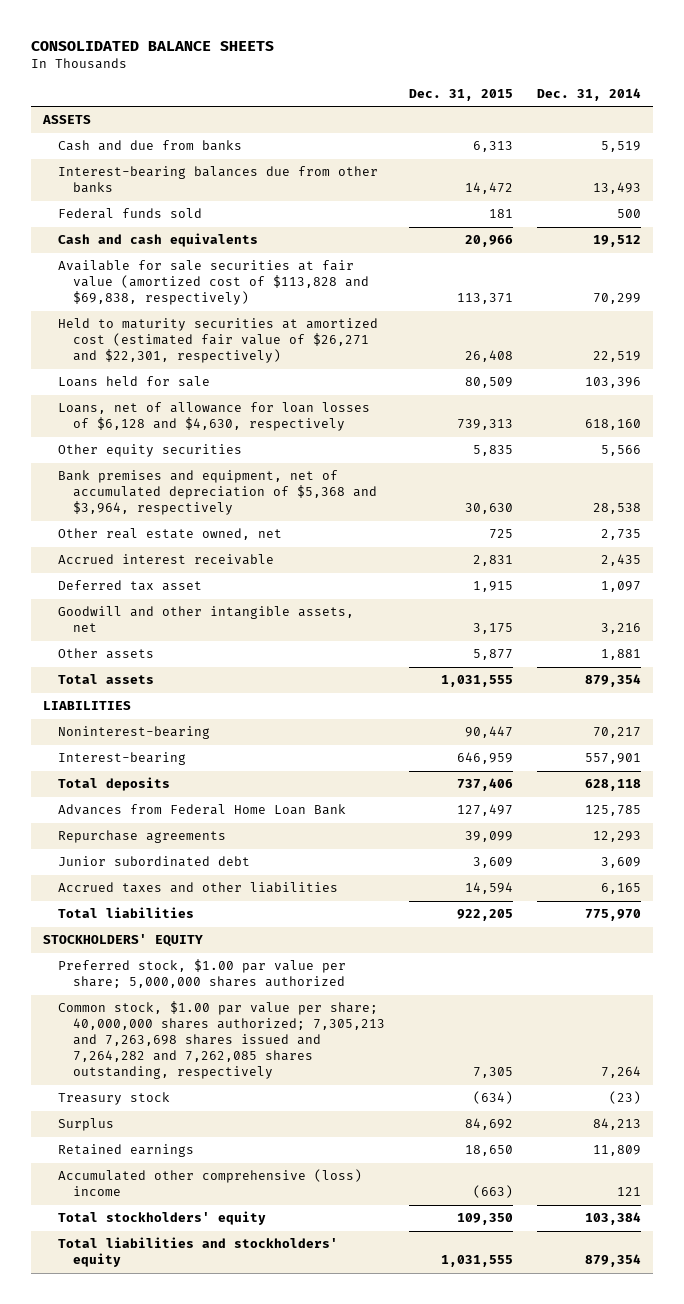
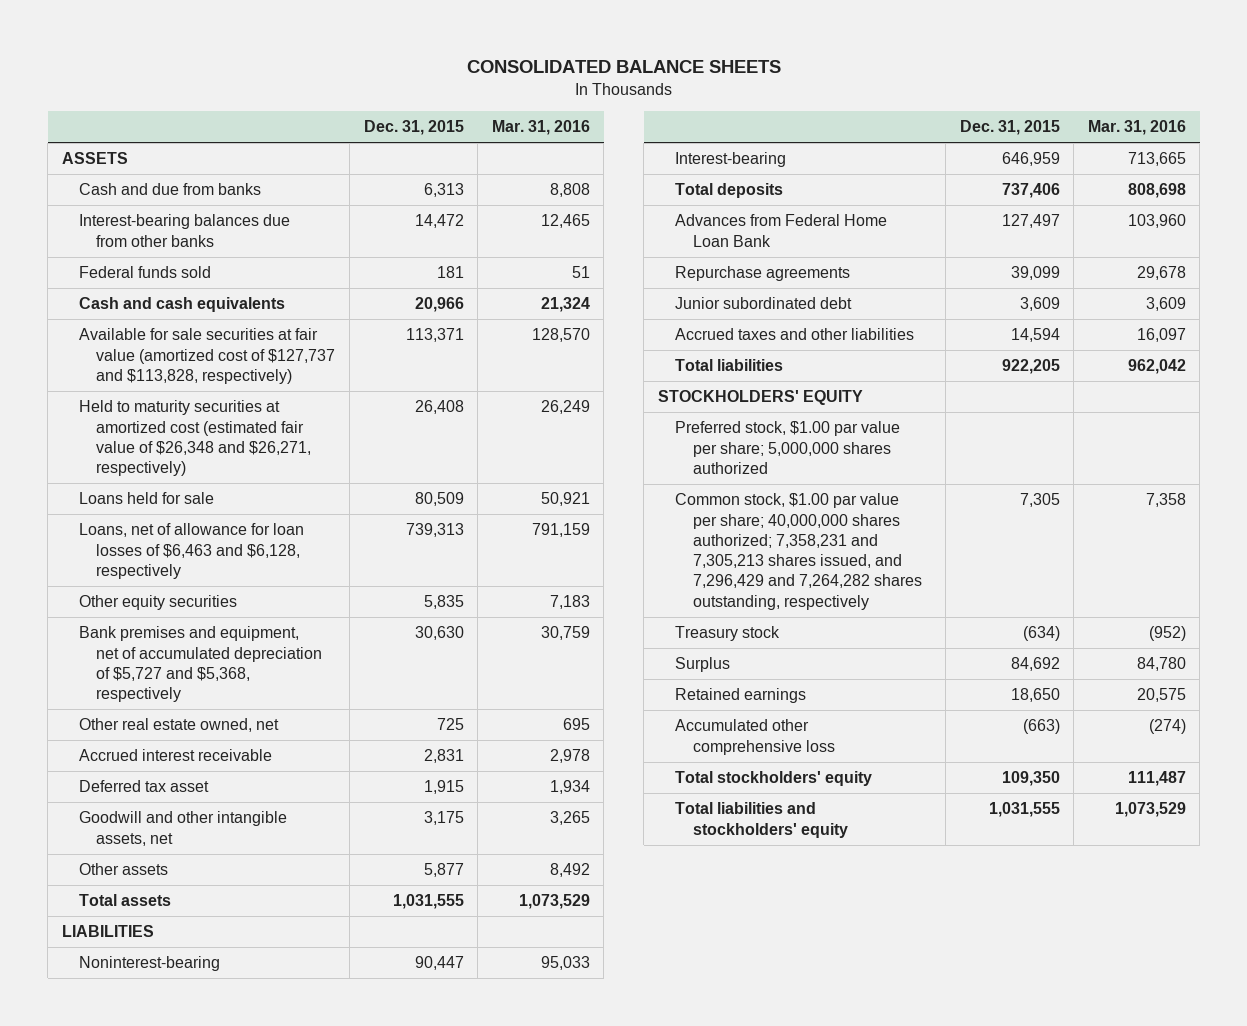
[536,87,641,101] Dec. 31, 2014 -> none
none -> [491,120,590,136] Mar. 31, 2016
[58,260,370,306] Available for sale securities at fair value (amortized cost of $113,828 and $69,838, respectively) -> [79,328,336,384] Available for sale securities at fair value (amortized cost of $127,737 and $113,828, respectively)
[58,318,379,364] Held to maturity securities at amortized cost (estimated fair value of $26,271 and $22,301, respectively) -> [79,400,312,477] Held to maturity securities at amortized cost (estimated fair value of $26,348 and $26,271, respectively)
[58,402,371,432] Loans, net of allowance for loan losses of $6,128 and $4,630, respectively -> [79,523,305,579] Loans, net of allowance for loan losses of $6,463 and $6,128, respectively
[58,470,378,516] Bank premises and equipment, net of accumulated depreciation of $5,368 and $3,964, respectively -> [79,626,323,703] Bank premises and equipment, net of accumulated depreciation of $5,727 and $5,368, respectively
[58,1001,386,1080] Common stock, $1.00 par value per share; 40,000,000 shares authorized; 7,305,213 and 7,263,698 shares issued and 7,264,282 and 7,262,085 shares outstanding, respectively -> [675,493,922,610] Common stock, $1.00 par value per share; 40,000,000 shares authorized; 7,358,231 and 7,305,213 shares issued, and 7,296,429 and 7,264,282 shares outstanding, respectively
[58,1169,363,1197] Accumulated other comprehensive (loss) income -> [675,719,835,755] Accumulated other comprehensive loss

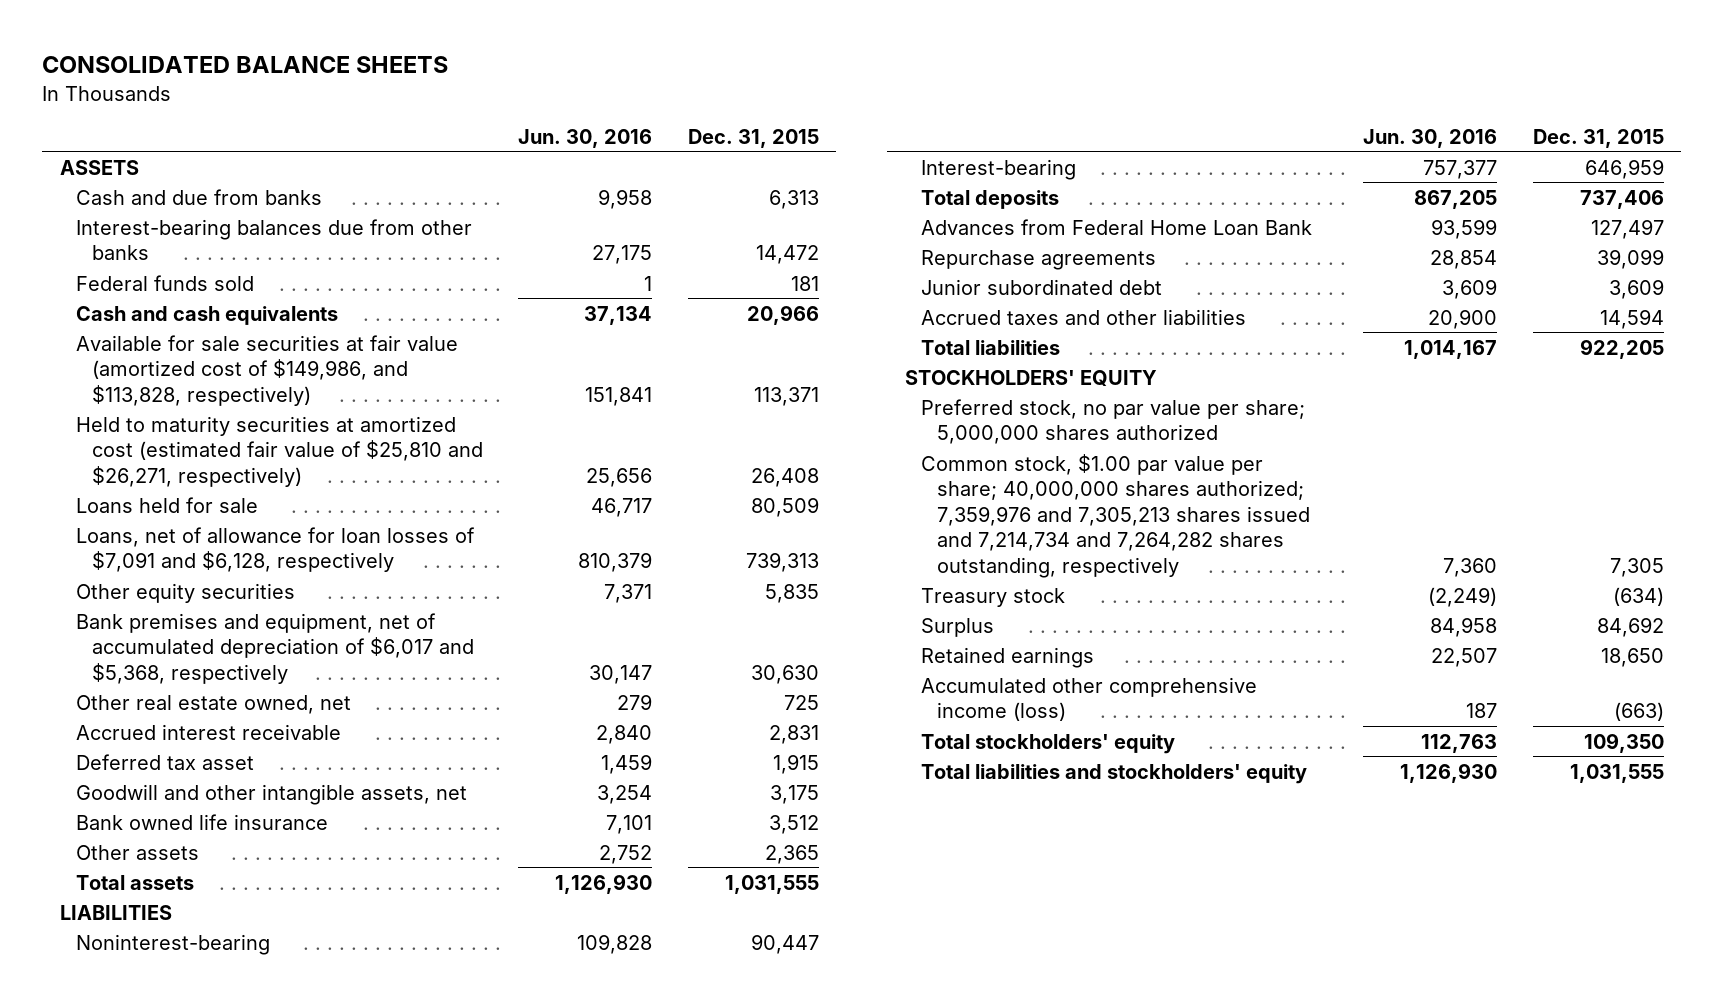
[491,120,590,136] Mar. 31, 2016 -> none
none -> [518,128,653,148] Jun. 30, 2016
[79,328,336,384] Available for sale securities at fair value (amortized cost of $127,737 and $113,828, respectively) -> [75,334,458,406] Available for sale securities at fair value (amortized cost of $149,986, and $113,828, respectively)
[79,400,312,477] Held to maturity securities at amortized cost (estimated fair value of $26,348 and $26,271, respectively) -> [75,415,484,487] Held to maturity securities at amortized cost (estimated fair value of $25,810 and $26,271, respectively)
[79,523,305,579] Loans, net of allowance for loan losses of $6,463 and $6,128, respectively -> [75,526,475,573] Loans, net of allowance for loan losses of $7,091 and $6,128, respectively
[79,626,323,703] Bank premises and equipment, net of accumulated depreciation of $5,727 and $5,368, respectively -> [75,612,475,684] Bank premises and equipment, net of accumulated depreciation of $6,017 and $5,368, respectively
none -> [75,813,328,830] Bank owned life insurance
[423,863,464,878] 5,877 -> [764,844,819,864] 2,365
[675,421,901,474] Preferred stock, $1.00 par value per share; 5,000,000 shares authorized -> [920,398,1305,445] Preferred stock, no par value per share; 5,000,000 shares authorized
[675,493,922,610] Common stock, $1.00 par value per share; 40,000,000 shares authorized; 7,358,231 and 7,305,213 shares issued, and 7,296,429 and 7,264,282 shares outstanding, respectively -> [920,453,1310,578] Common stock, $1.00 par value per share; 40,000,000 shares authorized; 7,359,976 and 7,305,213 shares issued and 7,214,734 and 7,264,282 shares outstanding, respectively
[675,719,835,755] Accumulated other comprehensive loss -> [920,676,1257,722] Accumulated other comprehensive income (loss)

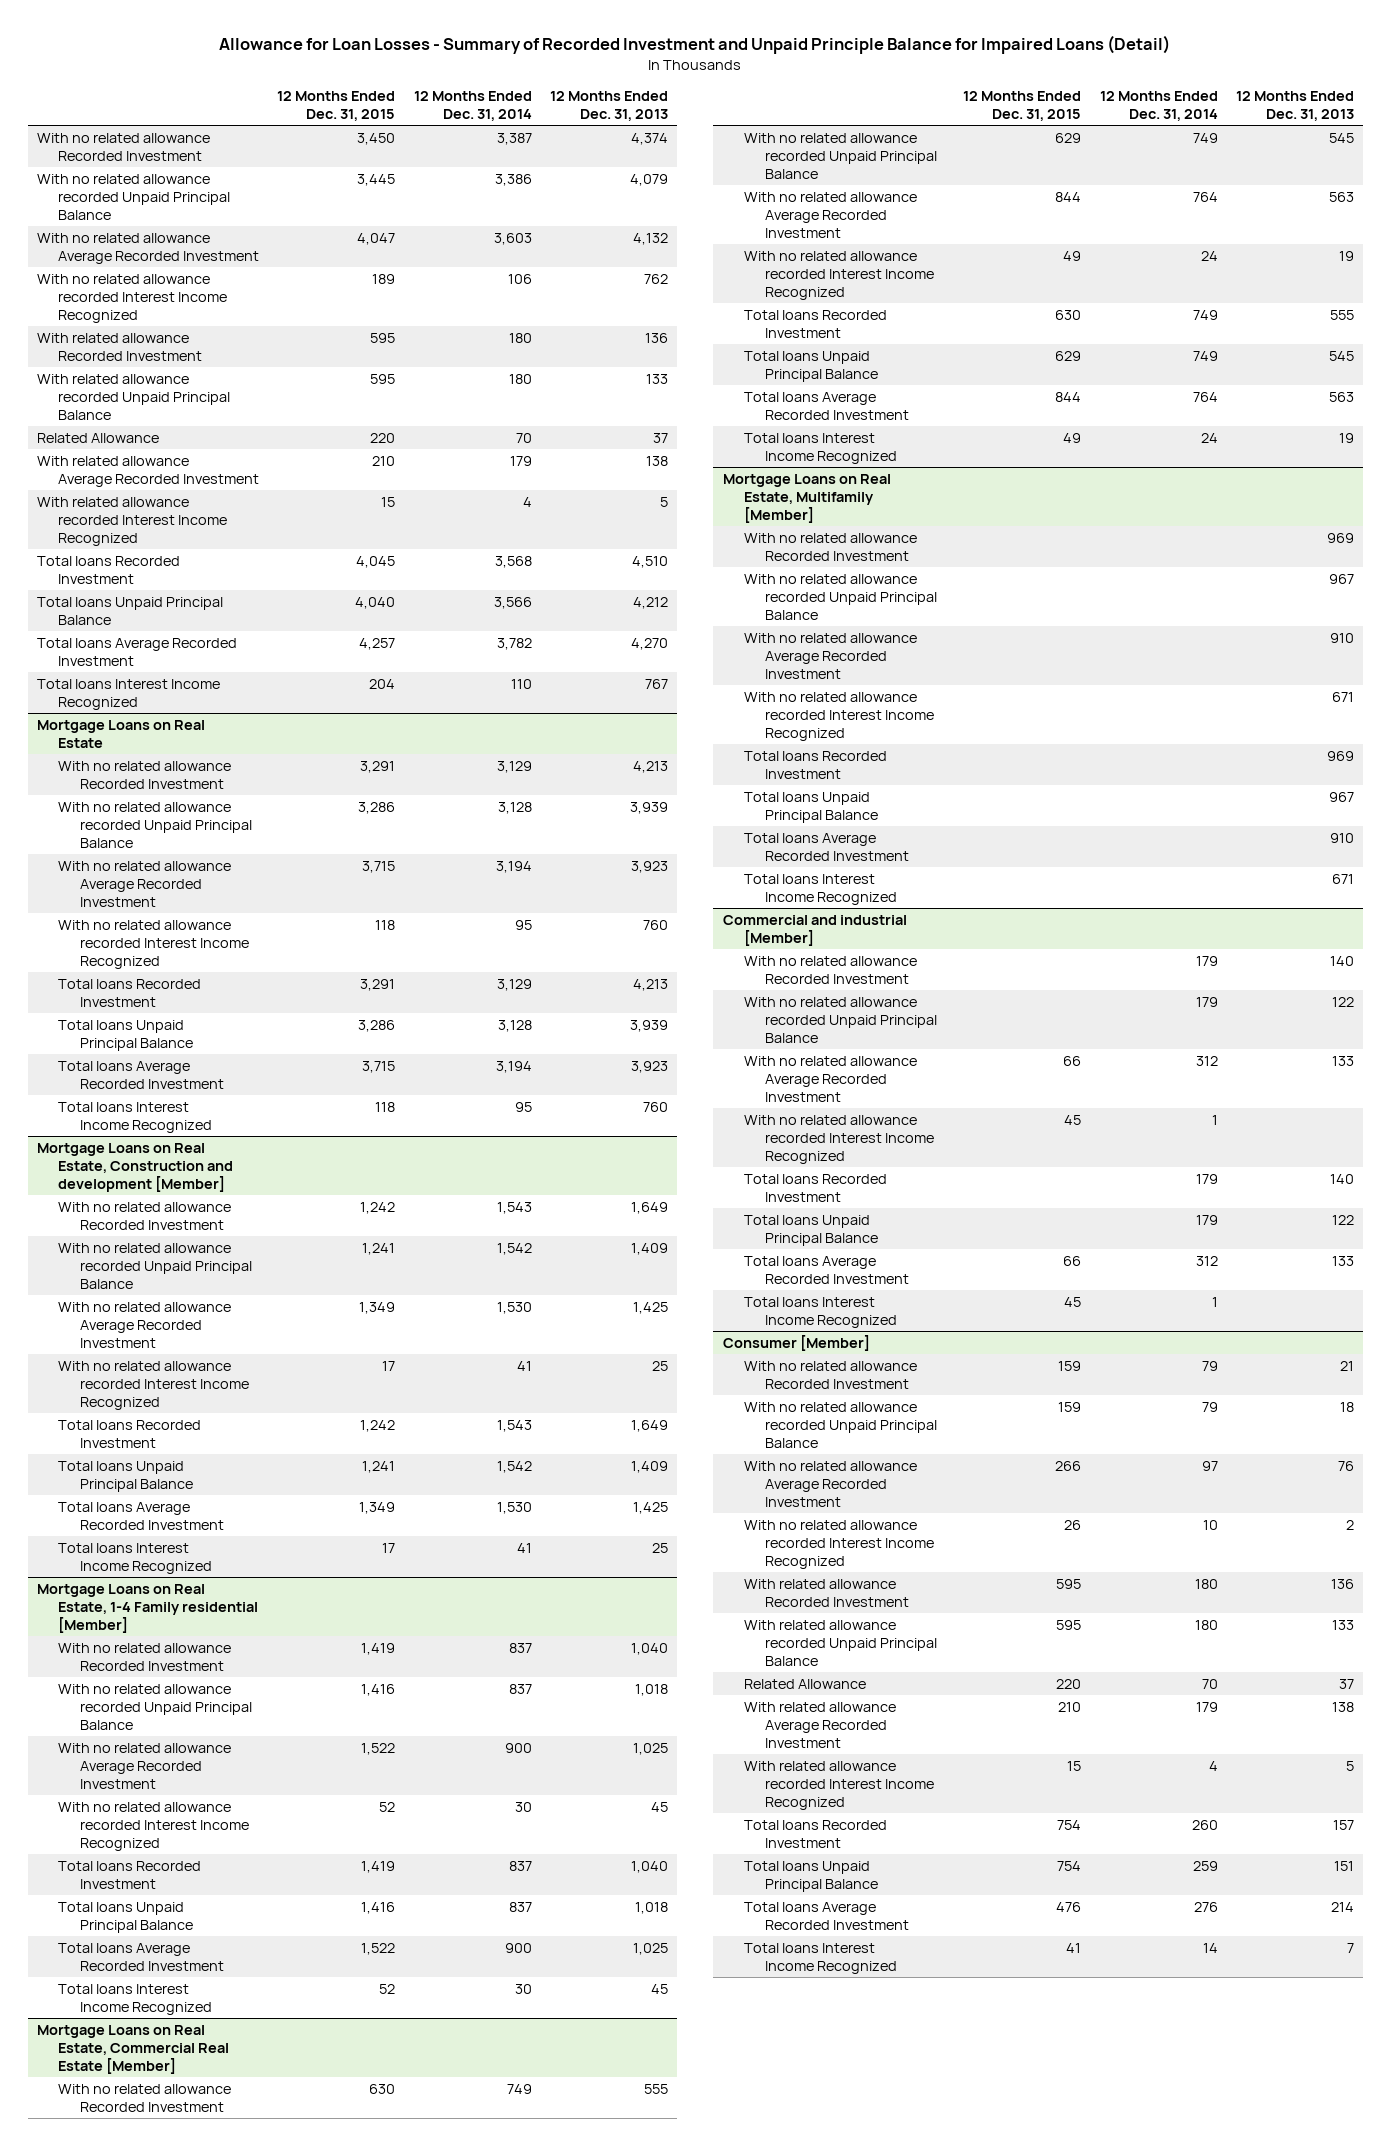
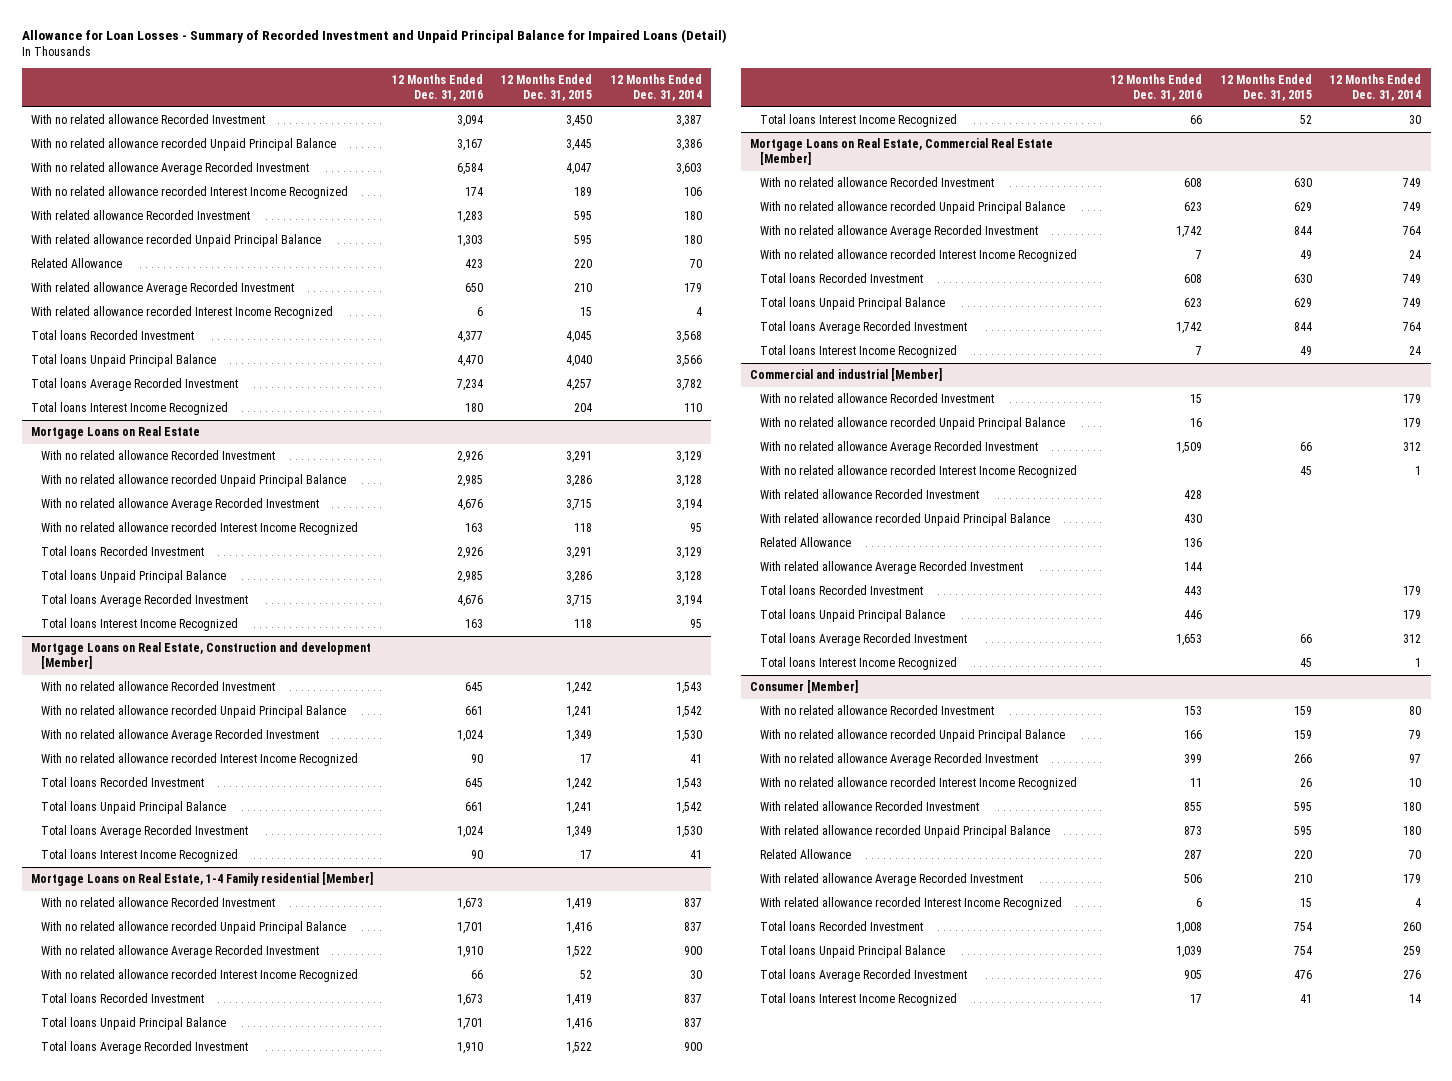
[219,35,1171,55] Allowance for Loan Losses - Summary of Recorded Investment and Unpaid Principle Balance for Impaired Loans (Detail) -> [21,29,727,44] Allowance for Loan Losses - Summary of Recorded Investment and Unpaid Principal Balance for Impaired Loans (Detail)
[549,91,668,122] 12 Months Ended Dec. 31, 2013 -> none
none -> [391,74,483,102] 12 Months Ended Dec. 31, 2016
[722,473,891,523] Mortgage Loans on Real Estate, Multifamily [Member] -> none
[744,532,918,561] With no related allowance Recorded Investment -> none
[744,573,938,620] With no related allowance recorded Unpaid Principal Balance -> none
[744,632,918,679] With no related allowance Average Recorded Investment -> none
[744,691,935,741] With no related allowance recorded Interest Income Recognized -> none
[744,750,888,779] Total loans Recorded Investment -> none
[744,791,879,823] Total loans Unpaid Principal Balance -> none
[744,832,910,861] Total loans Average Recorded Investment -> none
[744,873,898,905] Total loans Interest Income Recognized -> none
none -> [760,489,980,500] With related allowance Recorded Investment
none -> [760,513,1051,527] With related allowance recorded Unpaid Principal Balance
none -> [760,537,852,548] Related Allowance
none -> [760,561,1024,575] With related allowance Average Recorded Investment
[1201,1360,1218,1371] 79 -> [1409,706,1422,716] 80

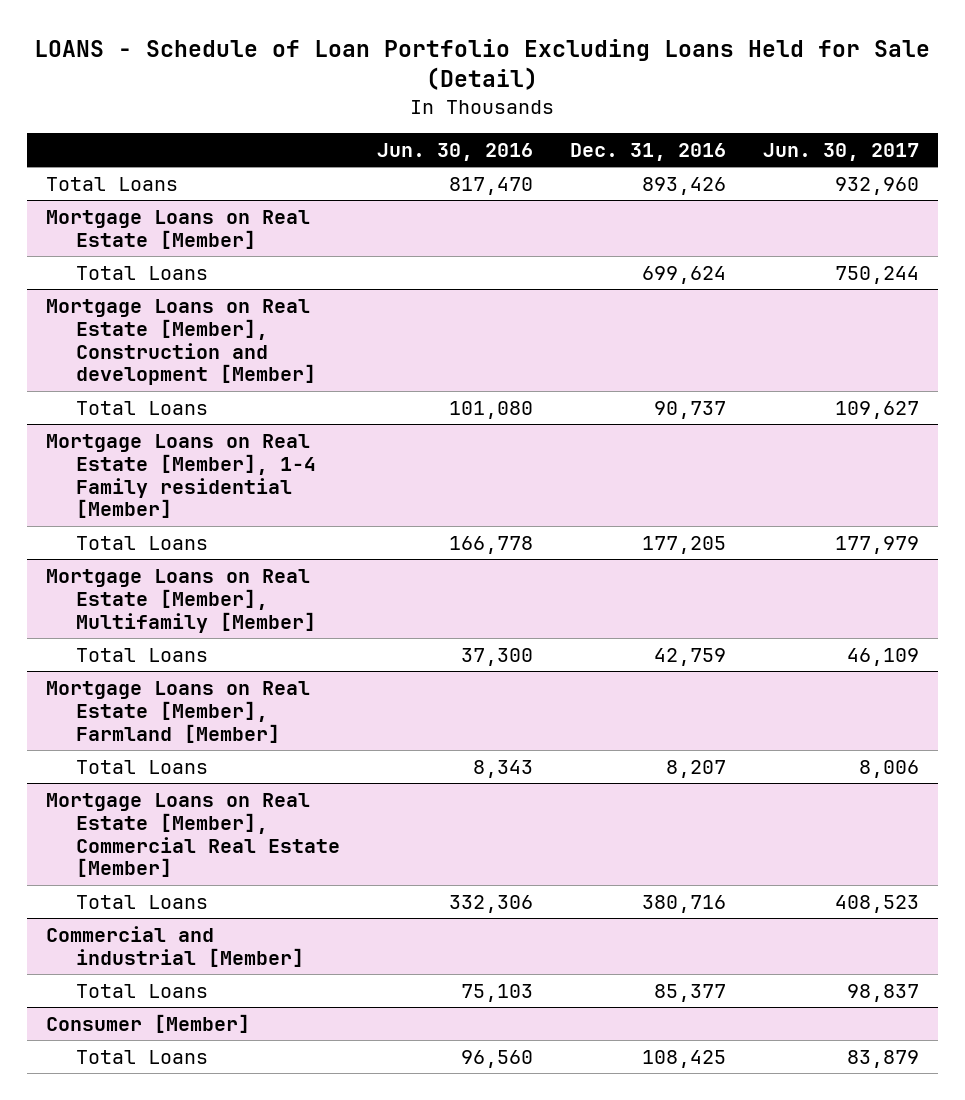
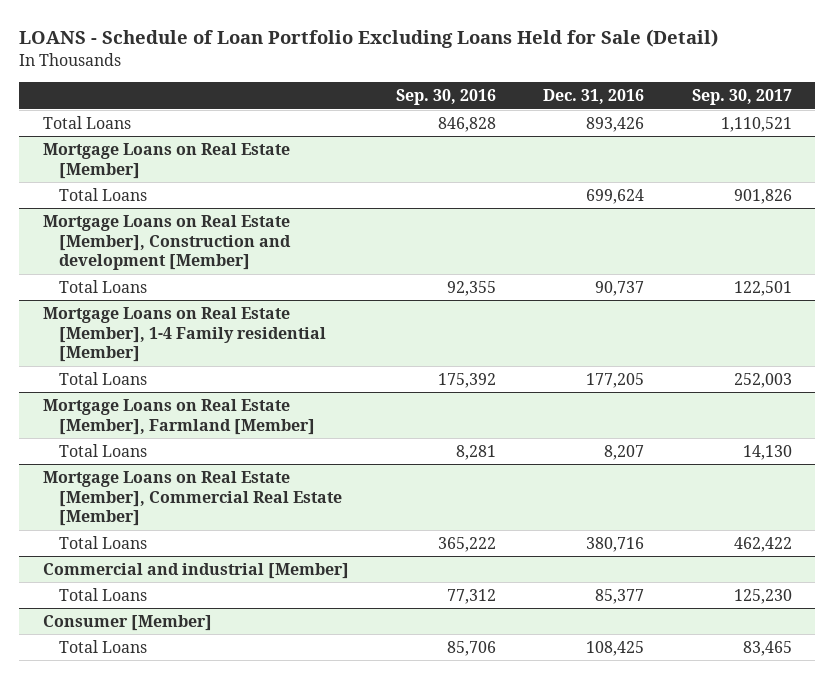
[377,142,534,161] Jun. 30, 2016 -> none
[763,142,920,161] Jun. 30, 2017 -> none
none -> [395,89,496,106] Sep. 30, 2016
none -> [691,89,792,106] Sep. 30, 2017
[45,568,317,633] Mortgage Loans on Real Estate [Member], Multifamily [Member] -> none
[76,647,209,662] Total Loans -> none

